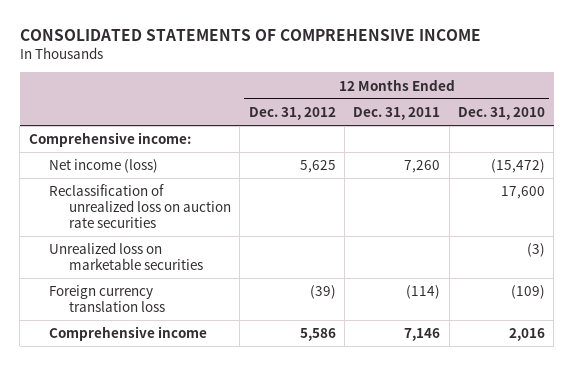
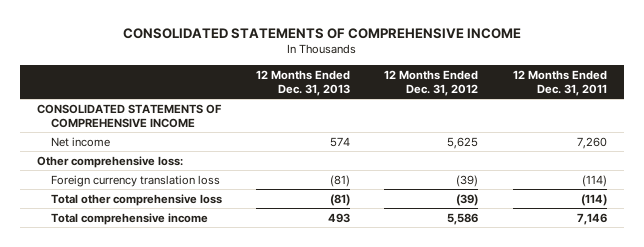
[457,107,545,121] Dec. 31, 2010 -> none
none -> [256,69,351,96] 12 Months Ended Dec. 31, 2013
[28,132,191,148] Comprehensive income: -> none
[48,184,231,228] Reclassification of unrealized loss on auction rate securities -> none
[48,242,203,270] Unrealized loss on marketable securities -> none
none -> [37,103,223,128] CONSOLIDATED STATEMENTS OF COMPREHENSIVE INCOME
[48,159,158,174] Net income (loss) -> [50,136,110,147] Net income
none -> [37,155,184,168] Other comprehensive loss:
none -> [50,193,222,206] Total other comprehensive loss
[48,326,207,342] Comprehensive income -> [50,212,208,225] Total comprehensive income

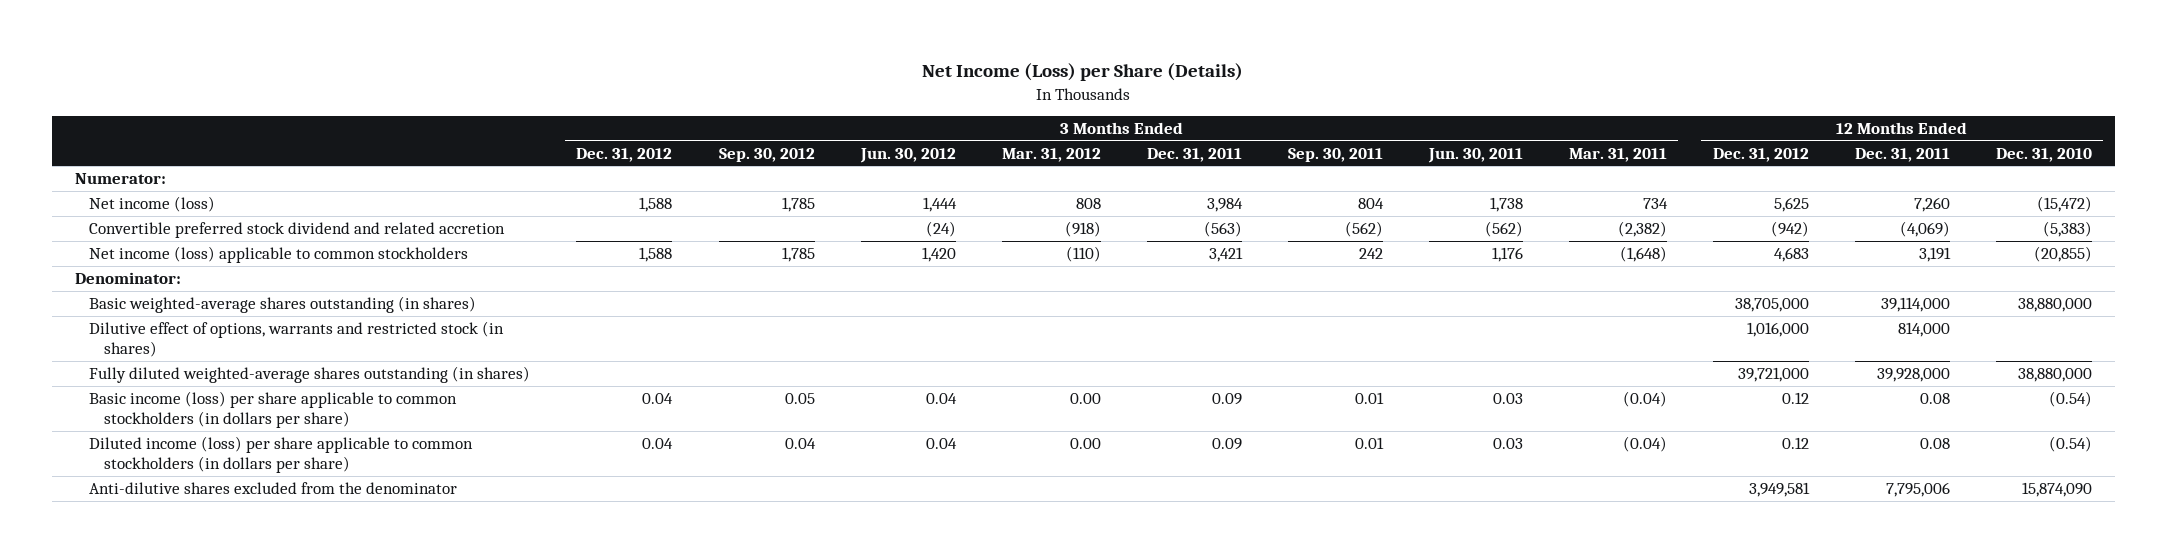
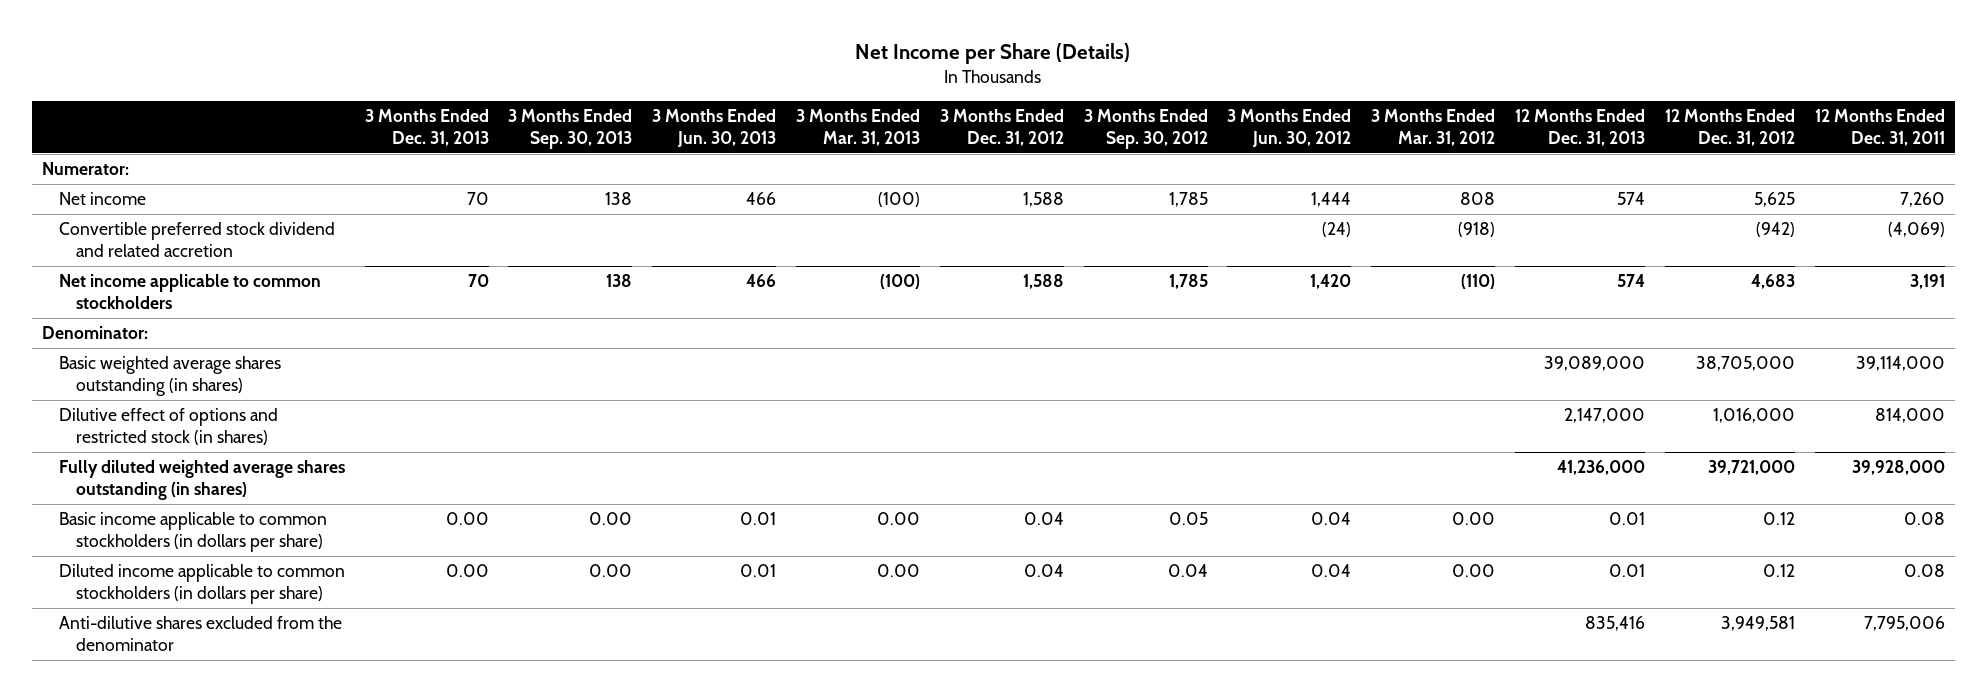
[922,63,1244,82] Net Income (Loss) per Share (Details) -> [855,43,1131,65] Net Income per Share (Details)
[1146,147,1242,162] Dec. 31, 2011 -> none
[1287,147,1383,162] Sep. 30, 2011 -> none
[1427,147,1523,163] Jun. 30, 2011 -> none
[1568,147,1667,162] Mar. 31, 2011 -> none
[1995,147,2092,162] Dec. 31, 2010 -> none
none -> [364,108,489,146] 3 Months Ended Dec. 31, 2013
none -> [508,108,633,149] 3 Months Ended Sep. 30, 2013
none -> [652,108,777,147] 3 Months Ended Jun. 30, 2013
none -> [795,108,920,146] 3 Months Ended Mar. 31, 2013
none -> [1515,108,1646,146] 12 Months Ended Dec. 31, 2013
[89,195,216,212] Net income (loss) -> [58,192,146,206] Net income
[89,245,469,263] Net income (loss) applicable to common stockholders -> [58,274,321,310] Net income applicable to common stockholders
[89,295,477,313] Basic weighted-average shares outstanding (in shares) -> [58,356,281,397] Basic weighted average shares outstanding (in shares)
[89,320,505,358] Dilutive effect of options, warrants and restricted stock (in shares) -> [58,408,278,446] Dilutive effect of options and restricted stock (in shares)
[89,365,531,383] Fully diluted weighted-average shares outstanding (in shares) -> [58,460,345,501] Fully diluted weighted average shares outstanding (in shares)
[89,390,458,429] Basic income (loss) per share applicable to common stockholders (in dollars per share) -> [58,512,327,553] Basic income applicable to common stockholders (in dollars per share)
[89,435,474,474] Diluted income (loss) per share applicable to common stockholders (in dollars per share) -> [58,564,345,605] Diluted income applicable to common stockholders (in dollars per share)

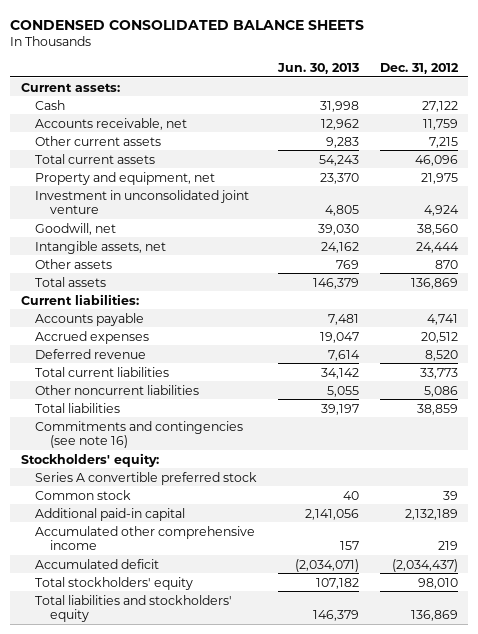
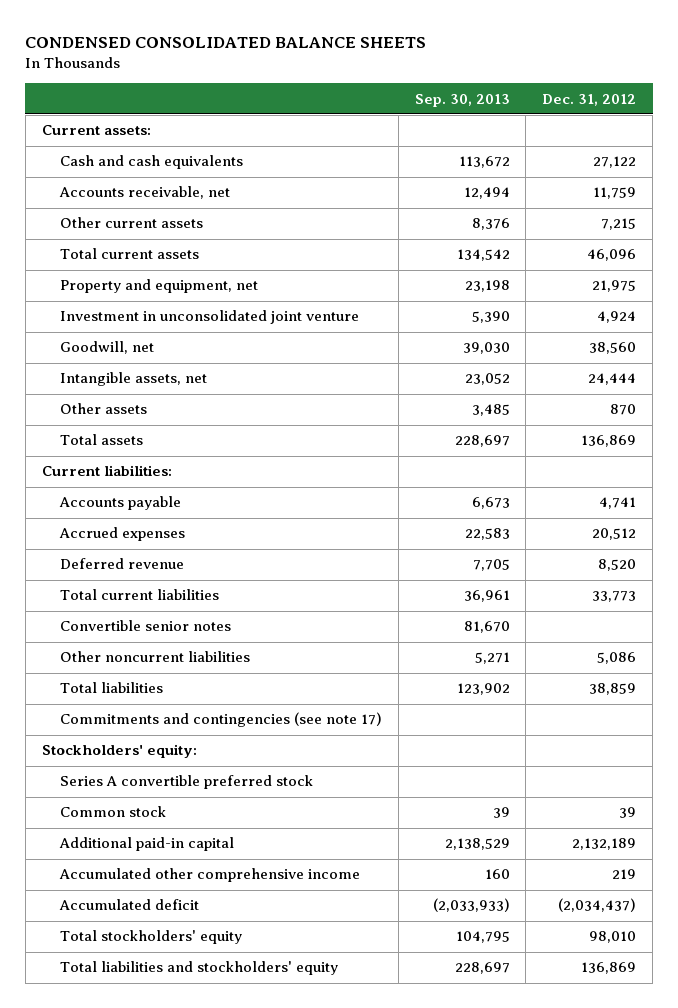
[276,62,359,74] Jun. 30, 2013 -> none
none -> [414,93,510,107] Sep. 30, 2013
[35,99,66,110] Cash -> [59,155,243,170] Cash and cash equivalents
none -> [59,620,231,632] Convertible senior notes
[35,420,244,449] Commitments and contingencies (see note 16) -> [59,712,382,728] Commitments and contingencies (see note 17)

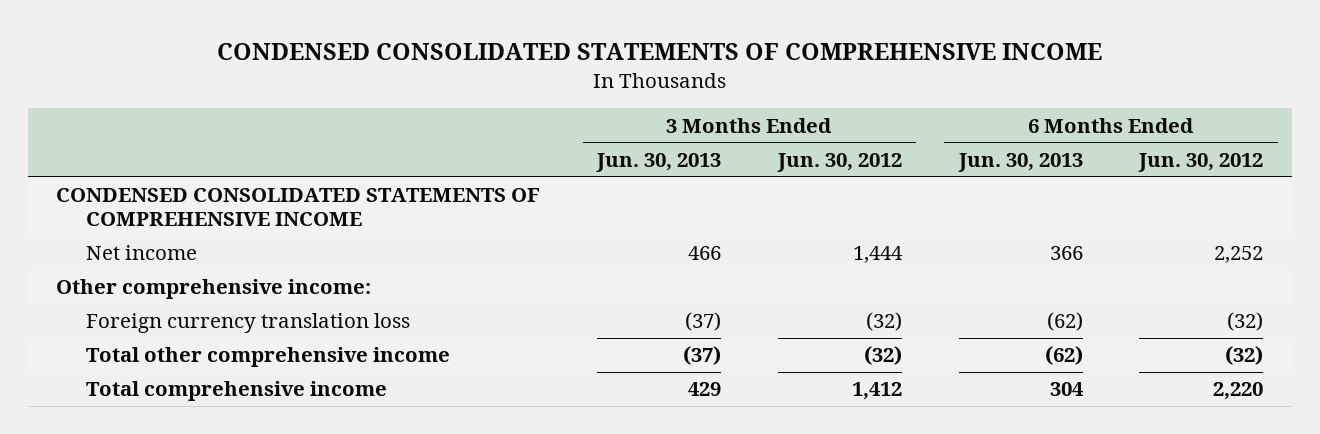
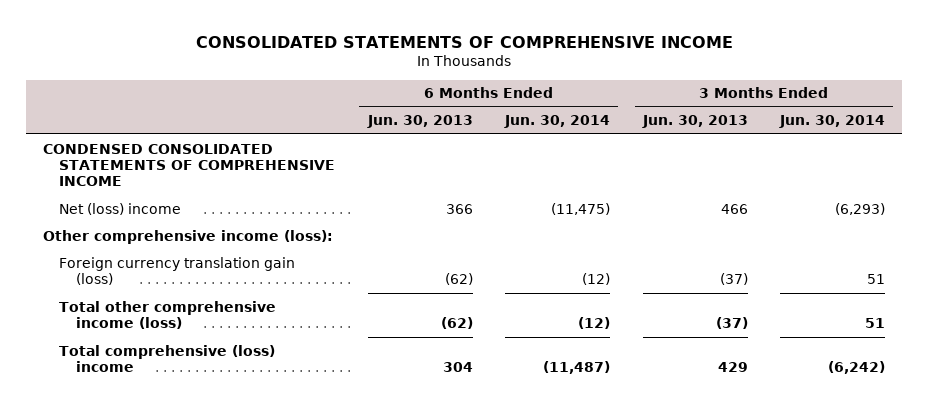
[216,42,1102,60] CONDENSED CONSOLIDATED STATEMENTS OF COMPREHENSIVE INCOME -> [195,35,733,48] CONSOLIDATED STATEMENTS OF COMPREHENSIVE INCOME
[776,152,902,172] Jun. 30, 2012 -> none
[1138,152,1264,172] Jun. 30, 2012 -> none
none -> [504,115,611,129] Jun. 30, 2014
none -> [779,115,886,129] Jun. 30, 2014
[86,245,198,261] Net income -> [59,202,182,215] Net (loss) income
[56,279,372,300] Other comprehensive income: -> [42,229,333,244] Other comprehensive income (loss):
[86,313,411,334] Foreign currency translation loss -> [59,256,296,285] Foreign currency translation gain (loss)
[86,347,451,368] Total other comprehensive income -> [59,300,277,329] Total other comprehensive income (loss)
[86,381,388,402] Total comprehensive income -> [59,344,276,372] Total comprehensive (loss) income

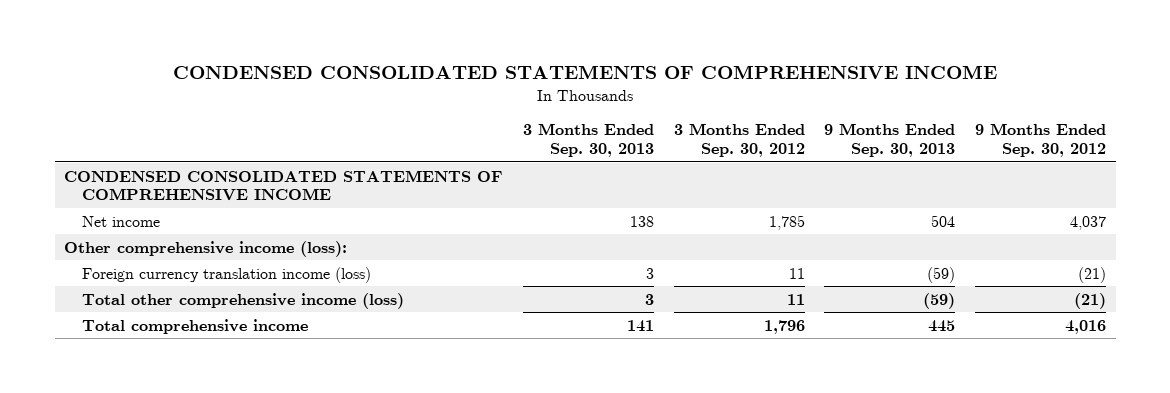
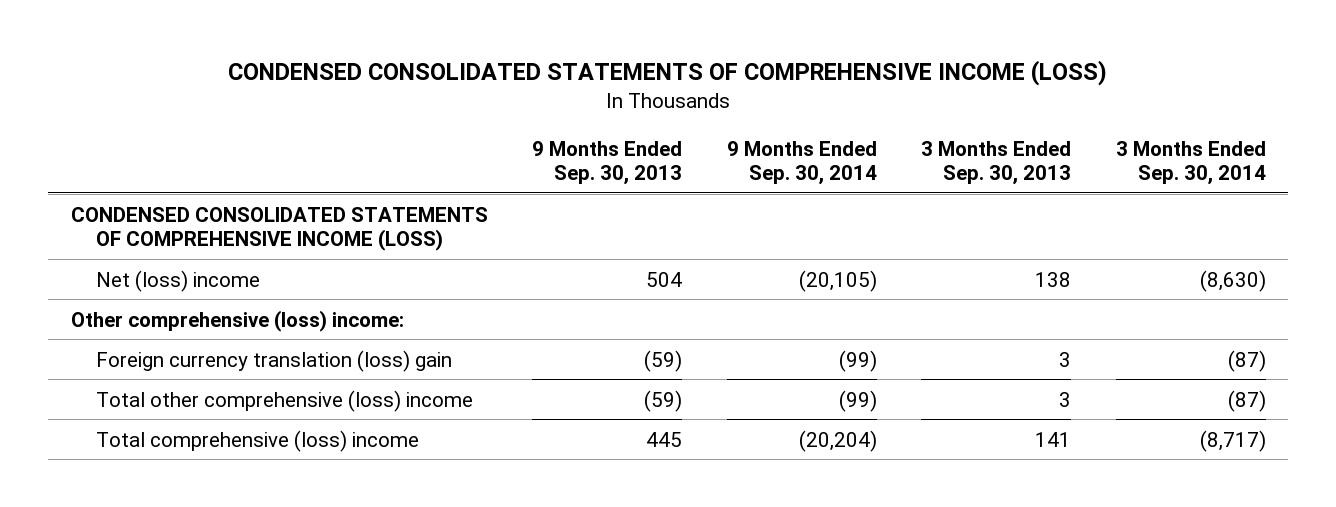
[173,65,998,80] CONDENSED CONSOLIDATED STATEMENTS OF COMPREHENSIVE INCOME -> [228,60,1108,87] CONDENSED CONSOLIDATED STATEMENTS OF COMPREHENSIVE INCOME (LOSS)
[673,123,805,158] 3 Months Ended Sep. 30, 2012 -> none
[974,123,1106,158] 9 Months Ended Sep. 30, 2012 -> none
none -> [726,140,877,185] 9 Months Ended Sep. 30, 2014
none -> [1115,140,1266,185] 3 Months Ended Sep. 30, 2014
[64,169,504,202] CONDENSED CONSOLIDATED STATEMENTS OF COMPREHENSIVE INCOME -> [70,206,488,251] CONDENSED CONSOLIDATED STATEMENTS OF COMPREHENSIVE INCOME (LOSS)
[81,215,160,227] Net income -> [95,269,260,292] Net (loss) income
[64,240,348,257] Other comprehensive income (loss): -> [70,309,404,332] Other comprehensive (loss) income:
[81,266,371,283] Foreign currency translation income (loss) -> [95,349,452,372] Foreign currency translation (loss) gain
[81,292,404,309] Total other comprehensive income (loss) -> [95,389,473,412] Total other comprehensive (loss) income
[81,318,308,334] Total comprehensive income -> [95,429,419,452] Total comprehensive (loss) income

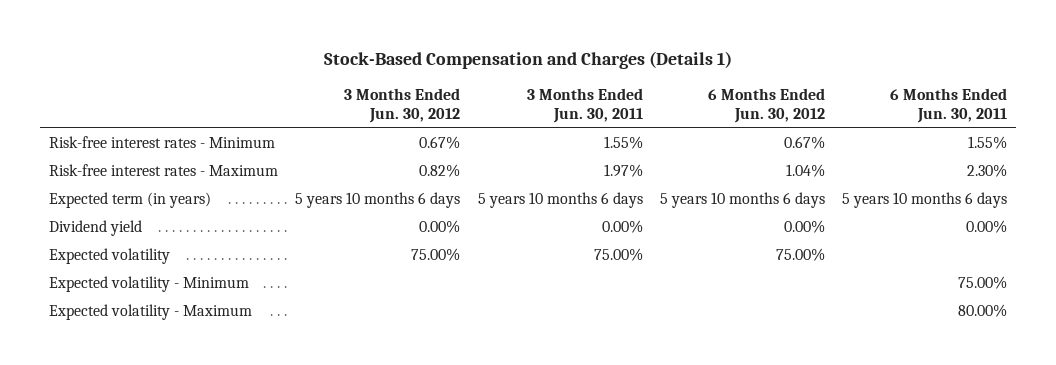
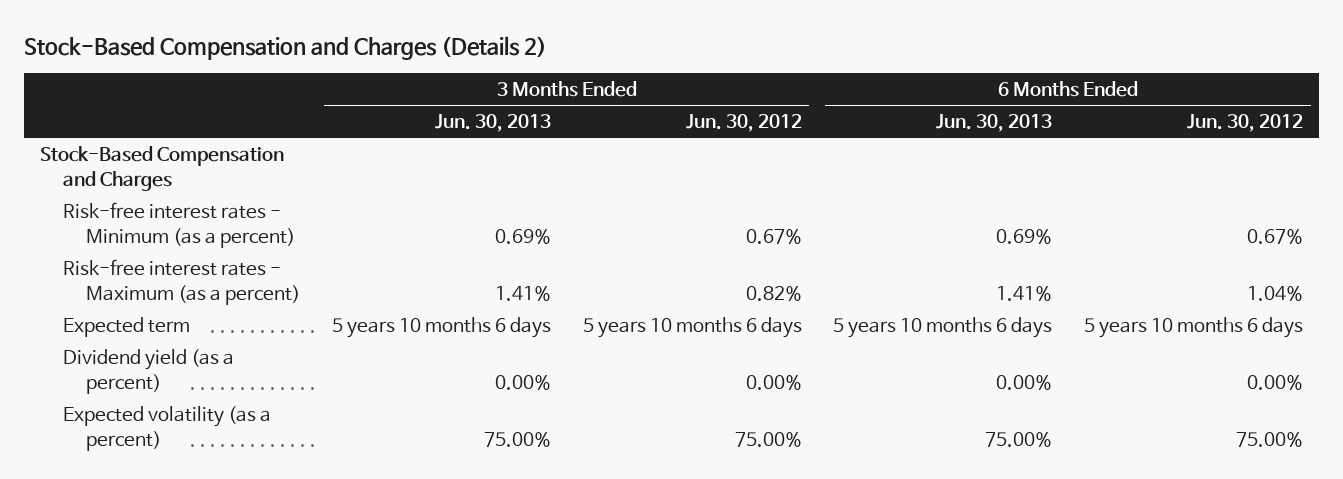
[324,50,733,69] Stock-Based Compensation and Charges (Details 1) -> [24,36,548,61] Stock-Based Compensation and Charges (Details 2)
[526,87,643,124] 3 Months Ended Jun. 30, 2011 -> none
[890,87,1008,124] 6 Months Ended Jun. 30, 2011 -> none
none -> [434,114,551,133] Jun. 30, 2013
none -> [936,114,1053,133] Jun. 30, 2013
[49,276,250,293] Expected volatility - Minimum -> none
[49,304,253,321] Expected volatility - Maximum -> none
none -> [40,145,285,191] Stock-Based Compensation and Charges
[49,136,276,149] Risk-free interest rates - Minimum -> [63,201,296,248] Risk-free interest rates - Minimum (as a percent)
[49,164,279,177] Risk-free interest rates - Maximum -> [63,258,301,305] Risk-free interest rates - Maximum (as a percent)
[49,192,212,209] Expected term (in years) -> [63,316,191,337] Expected term
[49,220,143,237] Dividend yield -> [63,348,235,394] Dividend yield (as a percent)
[49,248,171,265] Expected volatility -> [63,405,272,451] Expected volatility (as a percent)

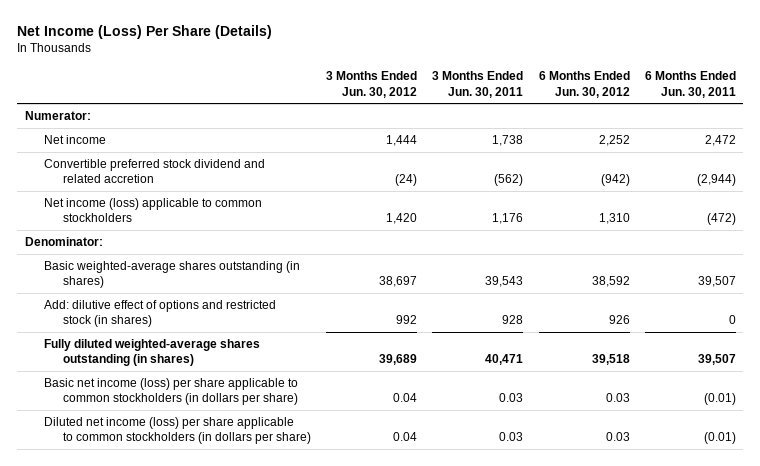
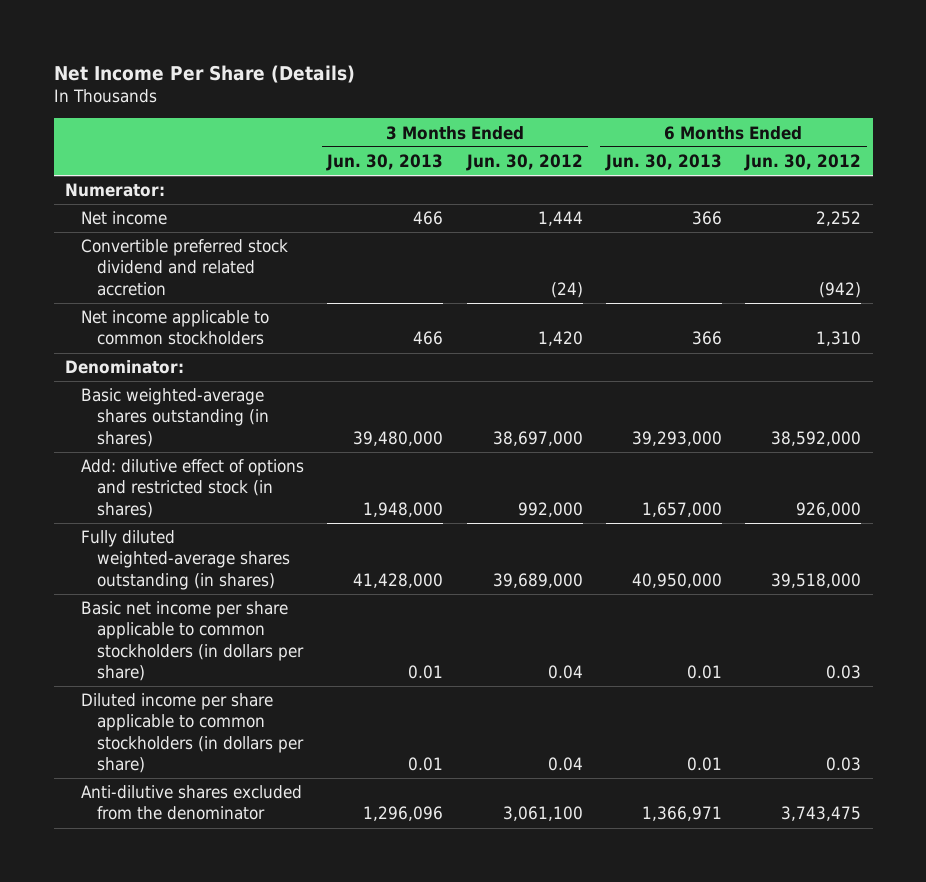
[17,24,273,39] Net Income (Loss) Per Share (Details) -> [53,64,355,83] Net Income Per Share (Details)
[432,71,524,98] 3 Months Ended Jun. 30, 2011 -> none
[644,71,736,98] 6 Months Ended Jun. 30, 2011 -> none
none -> [326,153,444,171] Jun. 30, 2013
none -> [604,153,722,171] Jun. 30, 2013
[43,198,262,223] Net income (loss) applicable to common stockholders -> [81,310,270,346] Net income applicable to common stockholders
[379,276,418,288] 38,697 -> [492,430,583,446] 38,697,000
[591,276,630,288] 38,592 -> [770,430,861,446] 38,592,000
[396,315,418,325] 992 -> [517,501,583,517] 992,000
[608,315,630,325] 926 -> [795,501,861,517] 926,000
[379,354,418,366] 39,689 -> [492,572,583,588] 39,689,000
[591,354,630,366] 39,518 -> [770,572,861,588] 39,518,000
[43,378,299,406] Basic net income (loss) per share applicable to common stockholders (in dollars per share) -> [81,601,304,681] Basic net income per share applicable to common stockholders (in dollars per share)
[43,417,312,445] Diluted net income (loss) per share applicable to common stockholders (in dollars per share) -> [81,693,304,773] Diluted income per share applicable to common stockholders (in dollars per share)
none -> [81,785,303,821] Anti-dilutive shares excluded from the denominator

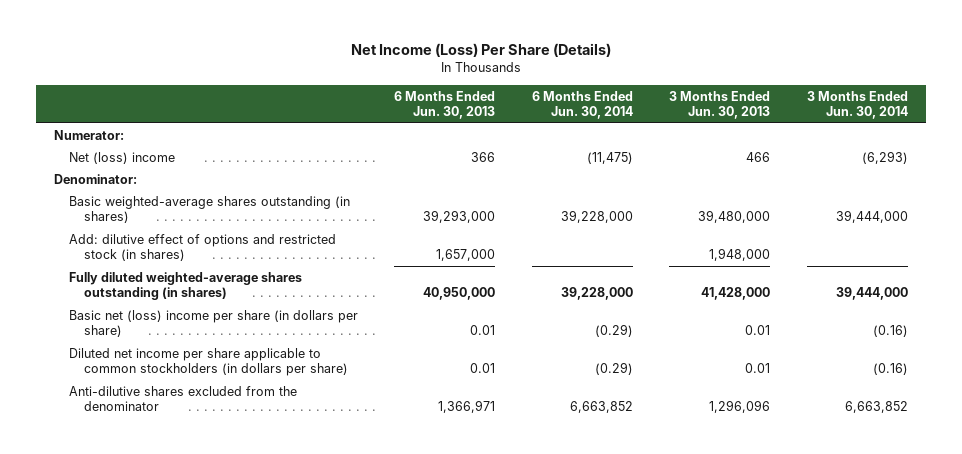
[53,64,355,83] Net Income Per Share (Details) -> [350,43,611,58] Net Income (Loss) Per Share (Details)
[465,153,583,171] Jun. 30, 2012 -> none
[743,153,861,171] Jun. 30, 2012 -> none
none -> [531,90,633,120] 6 Months Ended Jun. 30, 2014
none -> [806,90,908,120] 3 Months Ended Jun. 30, 2014
[81,239,289,296] Convertible preferred stock dividend and related accretion -> none
[81,310,270,346] Net income applicable to common stockholders -> none
[81,211,168,226] Net income -> [68,151,175,164] Net (loss) income
[81,601,304,681] Basic net income per share applicable to common stockholders (in dollars per share) -> [68,309,358,338] Basic net (loss) income per share (in dollars per share)
[81,693,304,773] Diluted income per share applicable to common stockholders (in dollars per share) -> [68,347,348,377] Diluted net income per share applicable to common stockholders (in dollars per share)

